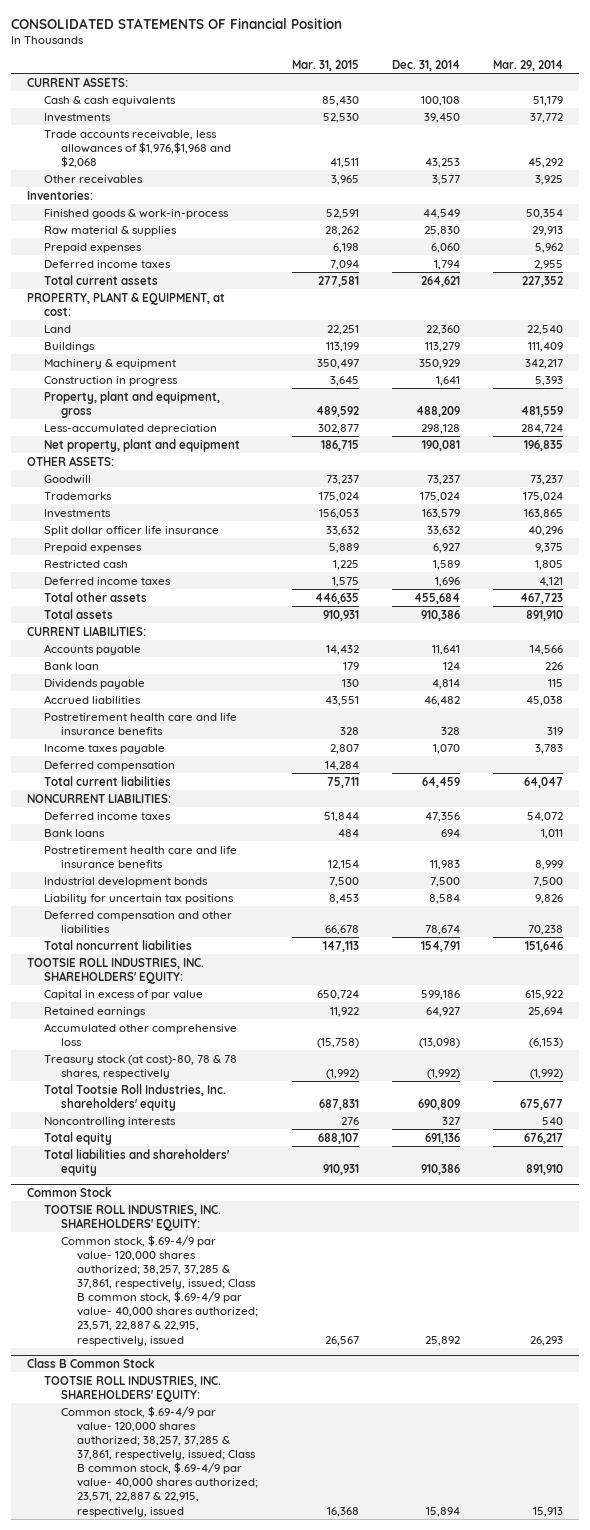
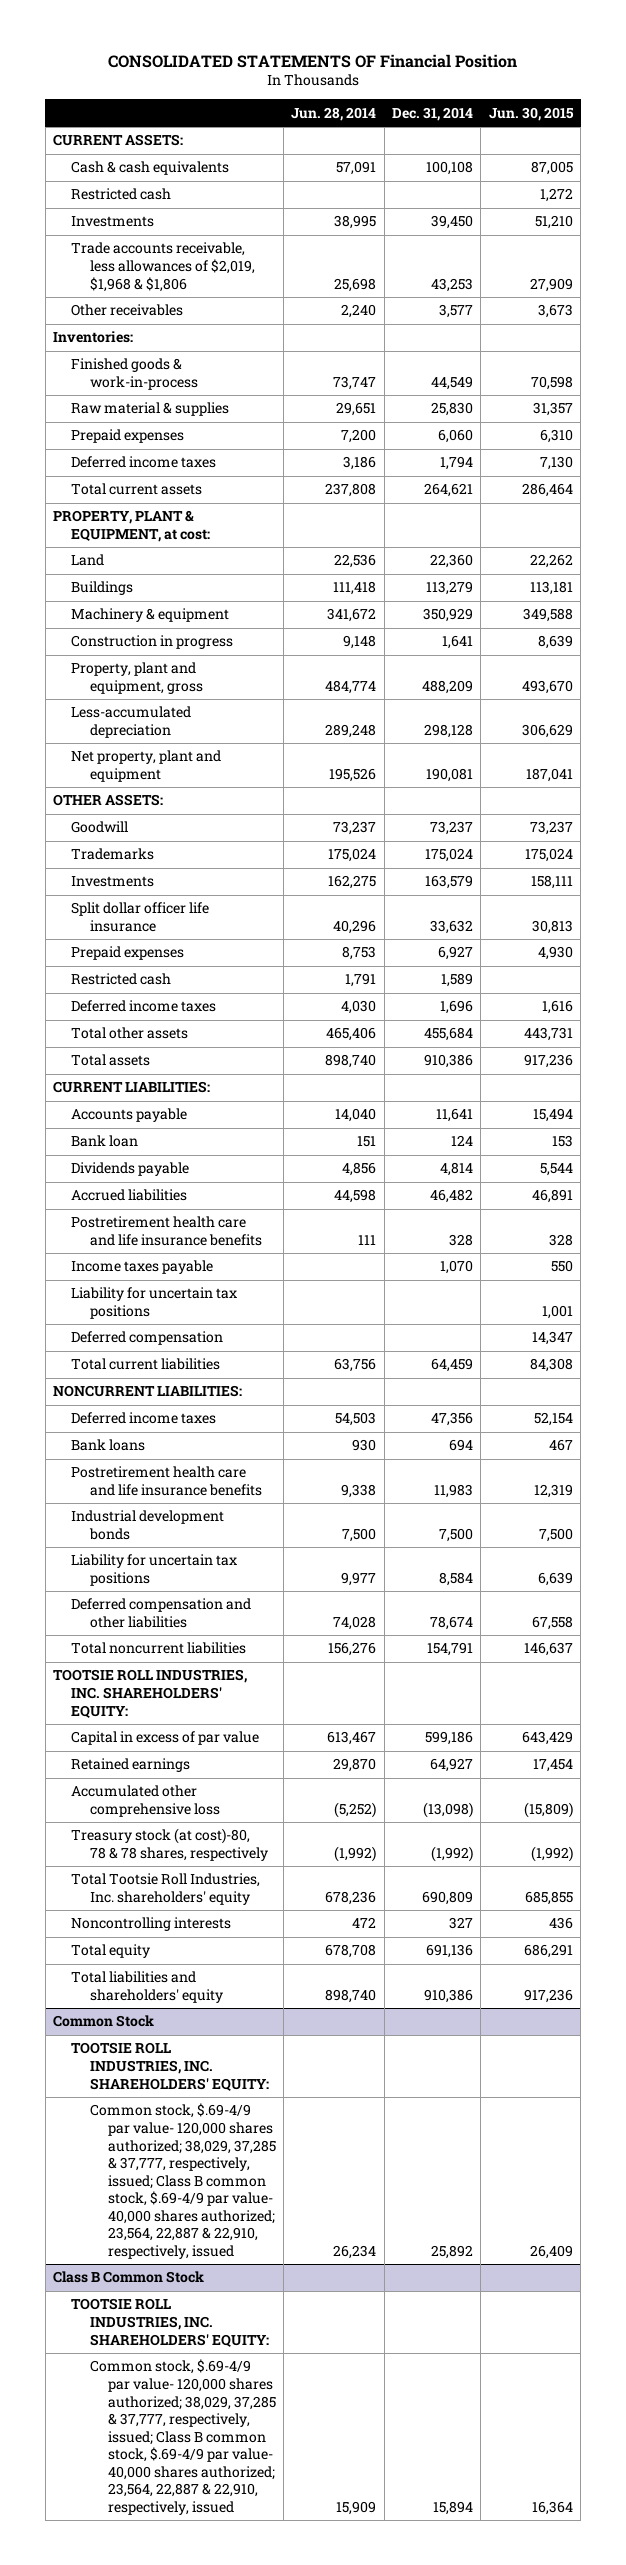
[291,59,359,71] Mar. 31, 2015 -> none
[492,59,563,71] Mar. 29, 2014 -> none
none -> [291,106,377,121] Jun. 28, 2014
none -> [488,106,574,121] Jun. 30, 2015
none -> [71,188,172,201] Restricted cash
[43,129,231,168] Trade accounts receivable, less allowances of $1,976,$1,968 and $2,068 -> [71,242,255,292] Trade accounts receivable, less allowances of $2,019, $1,968 & $1,806
none -> [71,1287,238,1319] Liability for uncertain tax positions
[60,1234,259,1346] Common stock, $.69-4/9 par value- 120,000 shares authorized; 38,257, 37,285 & 37,861, respectively, issued; Class B common stock, $.69-4/9 par value- 40,000 shares authorized; 23,571, 22,887 & 22,915, respectively, issued -> [89,2103,276,2260] Common stock, $.69-4/9 par value- 120,000 shares authorized; 38,029, 37,285 & 37,777, respectively, issued; Class B common stock, $.69-4/9 par value- 40,000 shares authorized; 23,564, 22,887 & 22,910, respectively, issued
[60,1405,259,1517] Common stock, $.69-4/9 par value- 120,000 shares authorized; 38,257, 37,285 & 37,861, respectively, issued; Class B common stock, $.69-4/9 par value- 40,000 shares authorized; 23,571, 22,887 & 22,915, respectively, issued -> [89,2359,276,2516] Common stock, $.69-4/9 par value- 120,000 shares authorized; 38,029, 37,285 & 37,777, respectively, issued; Class B common stock, $.69-4/9 par value- 40,000 shares authorized; 23,564, 22,887 & 22,910, respectively, issued

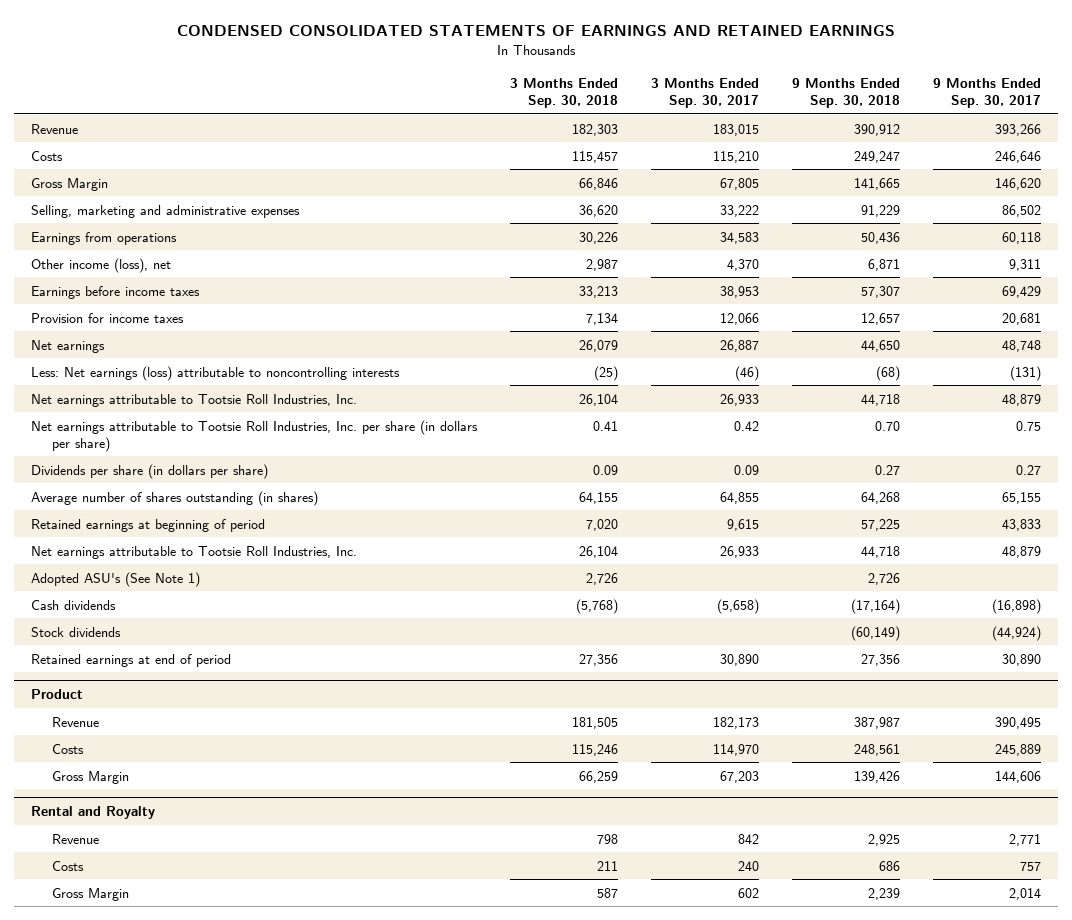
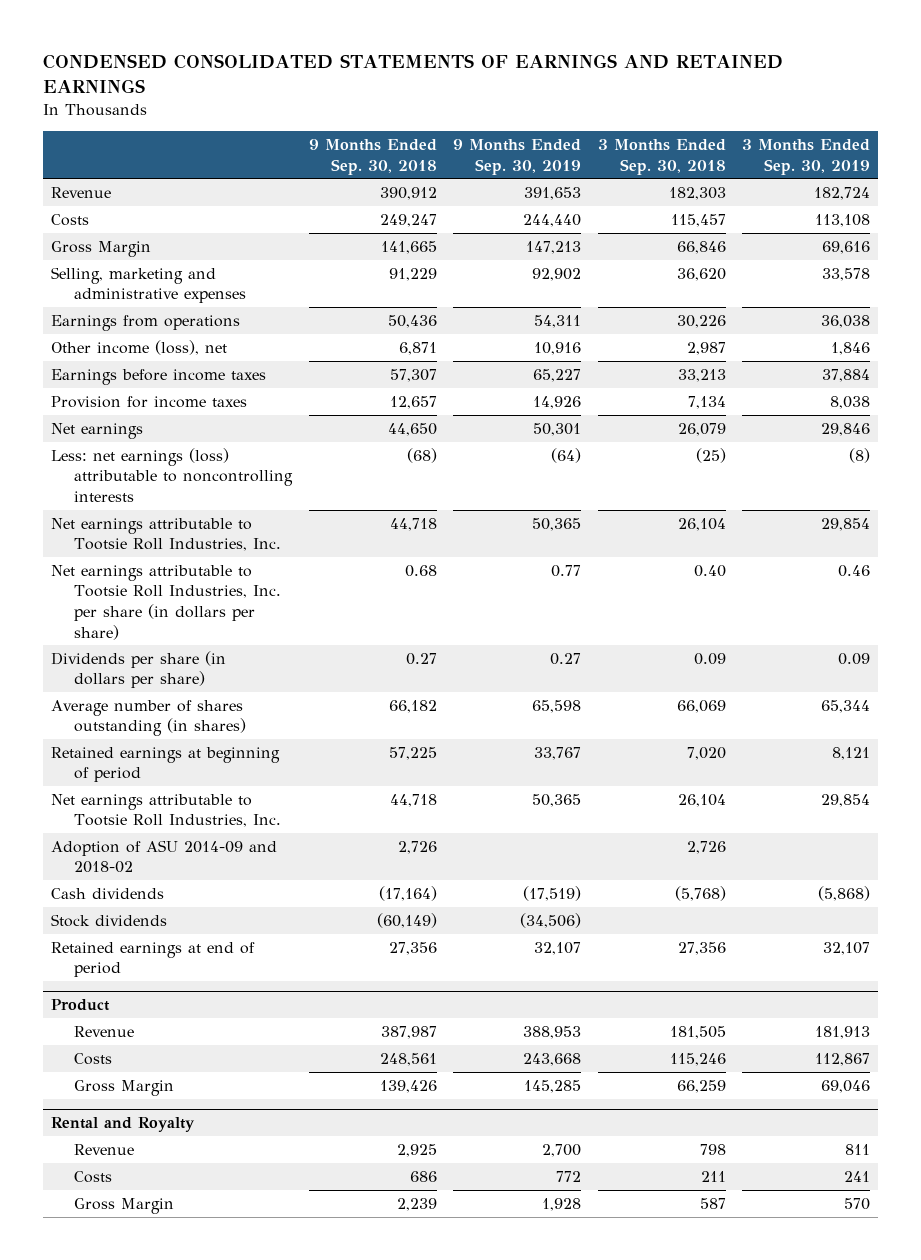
[651,77,760,108] 3 Months Ended Sep. 30, 2017 -> none
[933,77,1042,108] 9 Months Ended Sep. 30, 2017 -> none
none -> [453,139,582,175] 9 Months Ended Sep. 30, 2019
none -> [742,139,871,175] 3 Months Ended Sep. 30, 2019
[30,365,400,381] Less: Net earnings (loss) attributable to noncontrolling interests -> [51,447,294,502] Less: net earnings (loss) attributable to noncontrolling interests
[592,420,618,431] 0.41 -> [693,564,726,577] 0.40
[875,420,901,431] 0.70 -> [404,564,437,577] 0.68
[578,491,618,504] 64,155 -> [676,699,726,713] 66,069
[861,491,901,504] 64,268 -> [388,699,437,713] 66,182
[30,571,200,587] Adopted ASU's (See Note 1) -> [51,839,278,874] Adoption of ASU 2014-09 and 2018-02

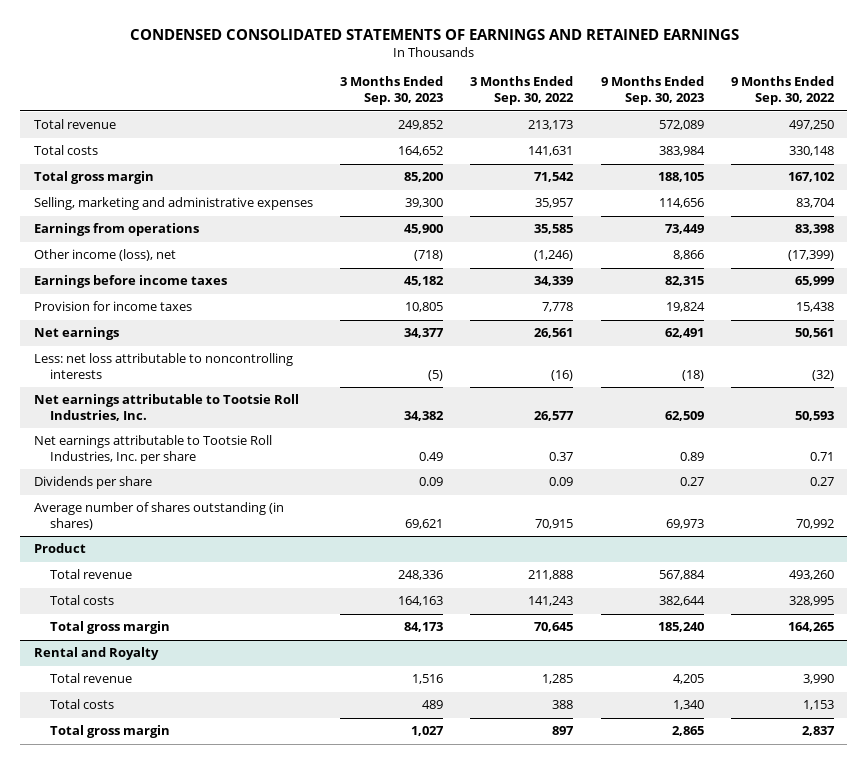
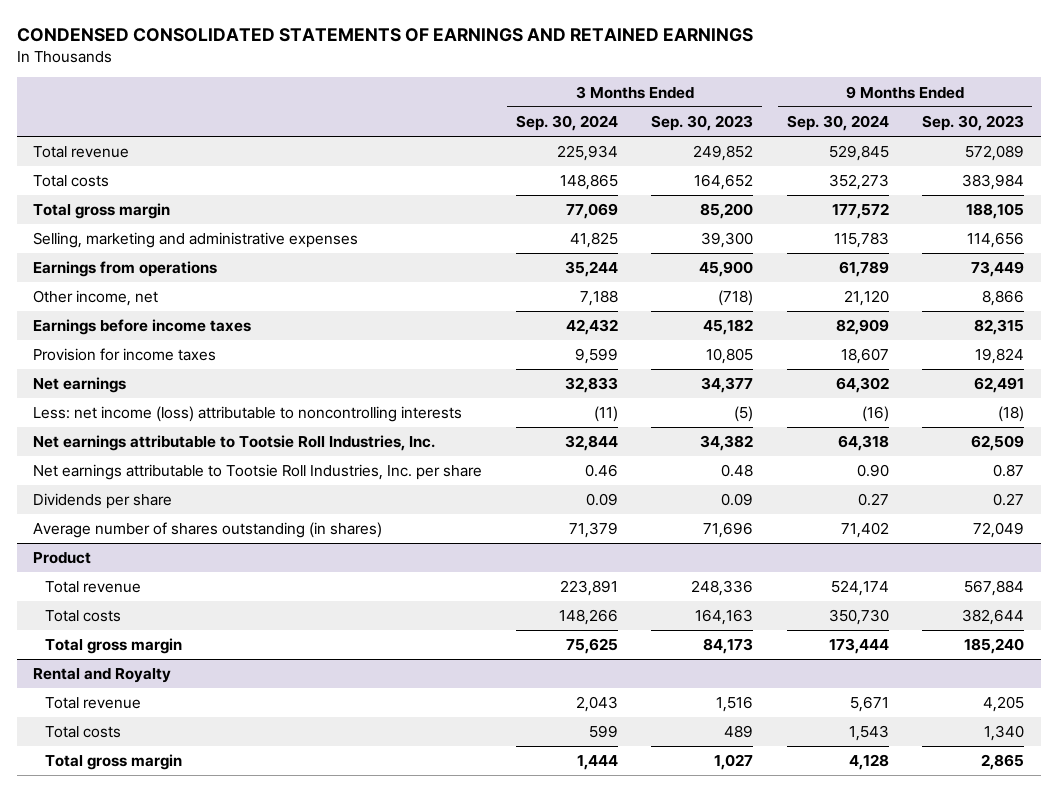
[470,76,575,106] 3 Months Ended Sep. 30, 2022 -> none
[730,76,835,106] 9 Months Ended Sep. 30, 2022 -> none
none -> [515,115,618,132] Sep. 30, 2024
none -> [786,115,889,132] Sep. 30, 2024
[33,249,176,262] Other income (loss), net -> [33,290,159,307] Other income, net
[33,353,293,380] Less: net loss attributable to noncontrolling interests -> [33,406,463,423] Less: net income (loss) attributable to noncontrolling interests
[419,452,444,462] 0.49 -> [721,464,754,478] 0.48
[679,452,704,462] 0.89 -> [992,464,1024,478] 0.87
[405,519,444,530] 69,621 -> [703,522,754,539] 71,696
[665,519,704,530] 69,973 -> [972,522,1024,539] 72,049

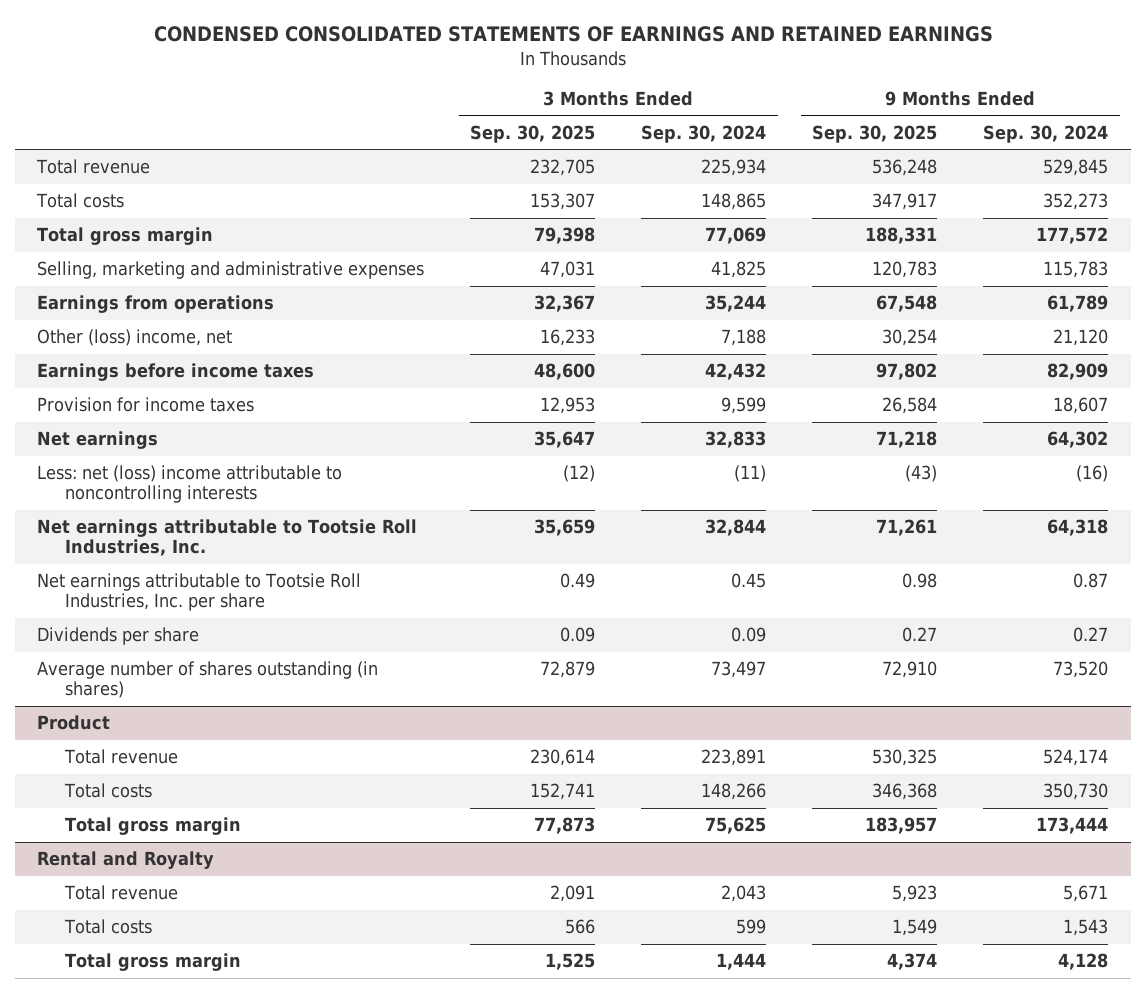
[651,115,754,132] Sep. 30, 2023 -> none
[921,115,1024,132] Sep. 30, 2023 -> none
none -> [470,124,596,143] Sep. 30, 2025
none -> [812,124,938,143] Sep. 30, 2025
[33,290,159,307] Other income, net -> [37,329,233,347] Other (loss) income, net
[33,406,463,423] Less: net income (loss) attributable to noncontrolling interests -> [37,465,343,504] Less: net (loss) income attributable to noncontrolling interests
[584,464,618,478] 0.46 -> [731,573,767,589] 0.45
[856,464,889,478] 0.90 -> [1073,573,1109,589] 0.87
[568,522,618,539] 71,379 -> [711,661,767,679] 73,497
[840,522,889,539] 71,402 -> [1053,661,1109,679] 73,520

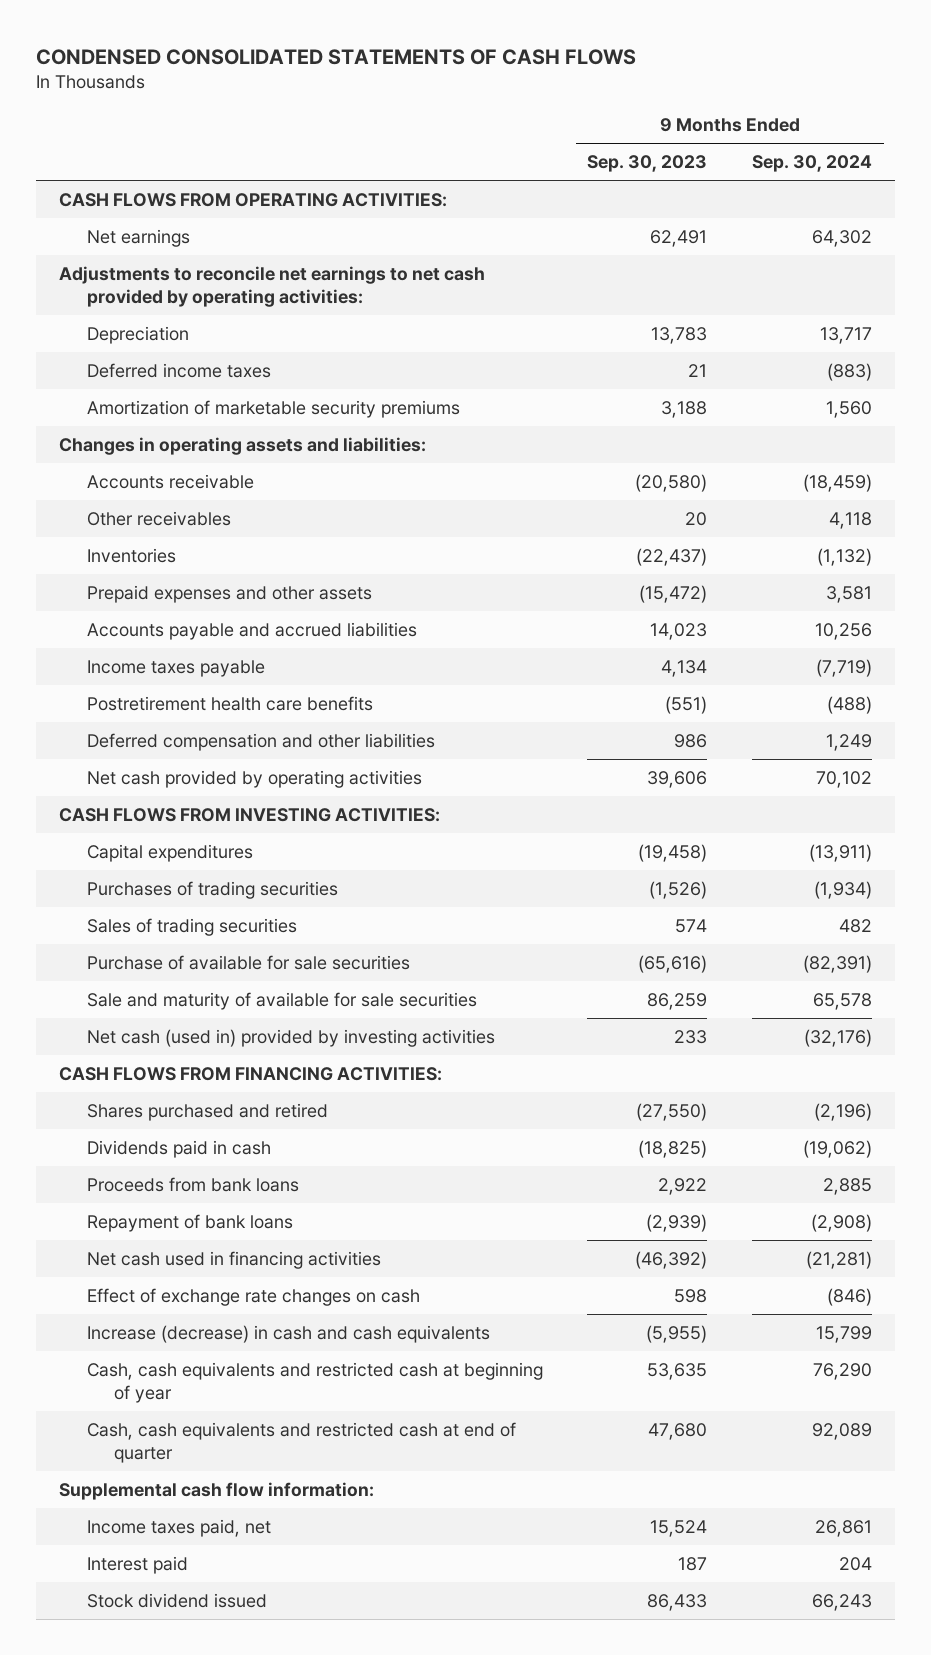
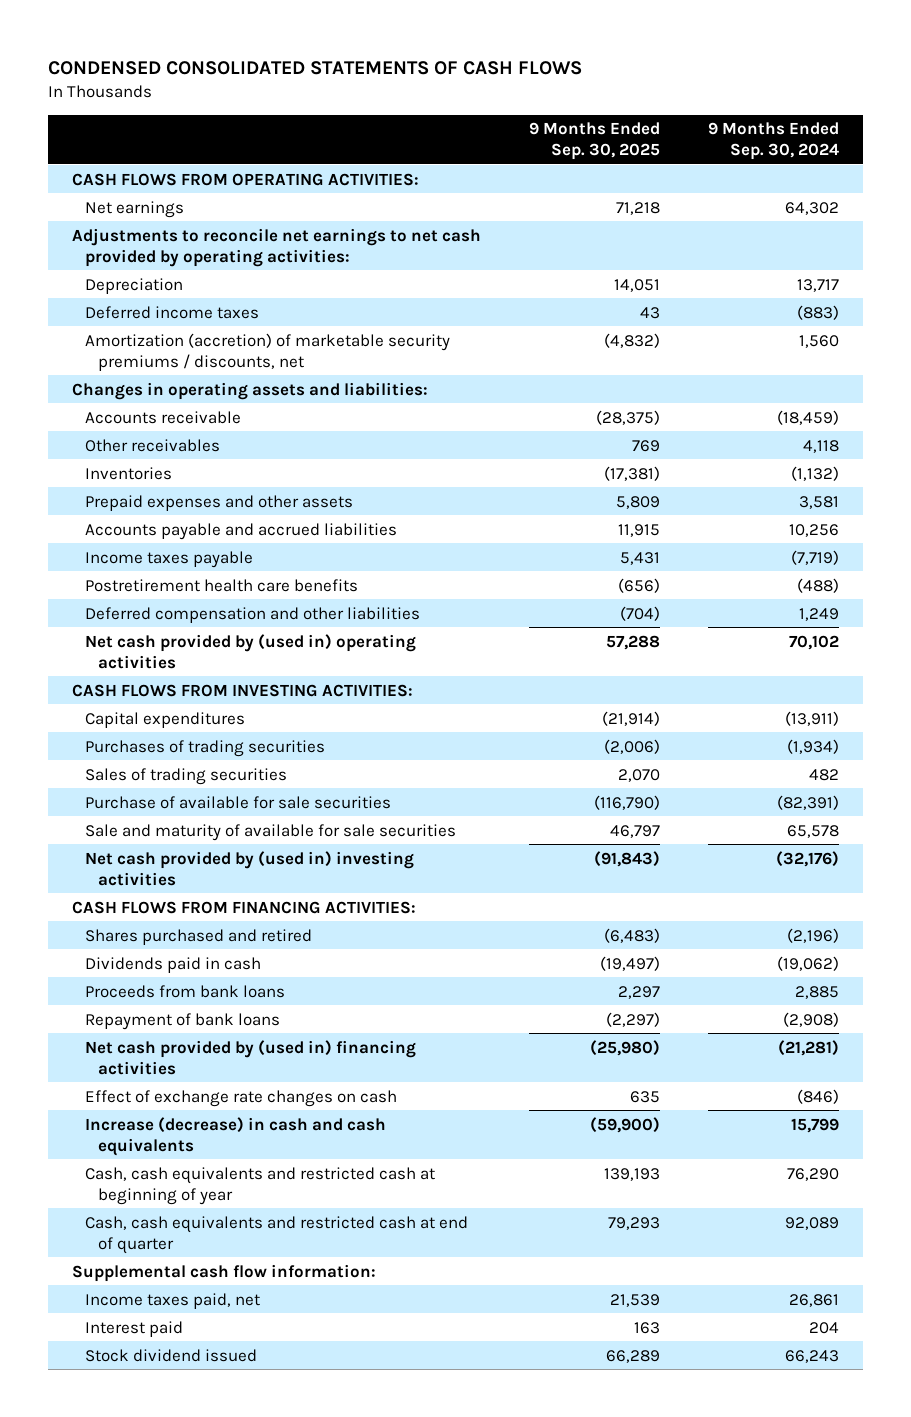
[587,155,708,173] Sep. 30, 2023 -> none
none -> [529,122,661,161] 9 Months Ended Sep. 30, 2025
[86,399,460,418] Amortization of marketable security premiums -> [84,332,450,371] Amortization (accretion) of marketable security premiums / discounts, net
[86,769,422,788] Net cash provided by operating activities -> [84,633,416,669] Net cash provided by (used in) operating activities
[86,1028,495,1047] Net cash (used in) provided by investing activities -> [84,850,414,886] Net cash provided by (used in) investing activities
[86,1250,381,1269] Net cash used in financing activities -> [84,1039,416,1075] Net cash provided by (used in) financing activities

